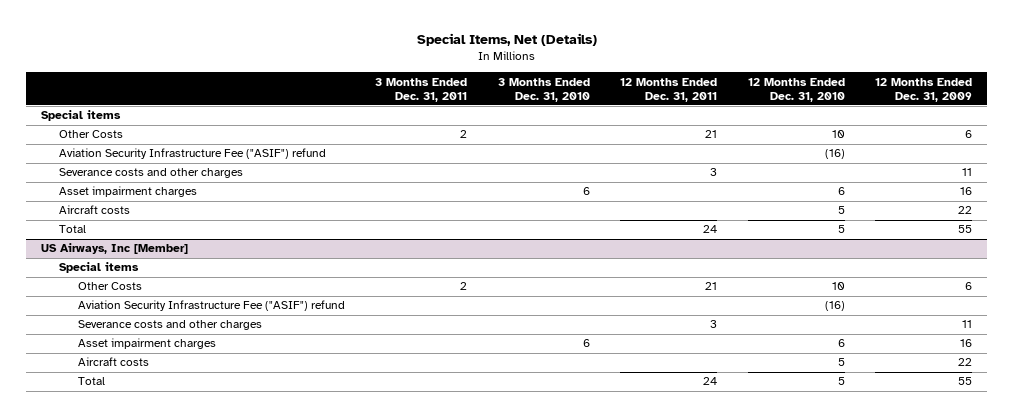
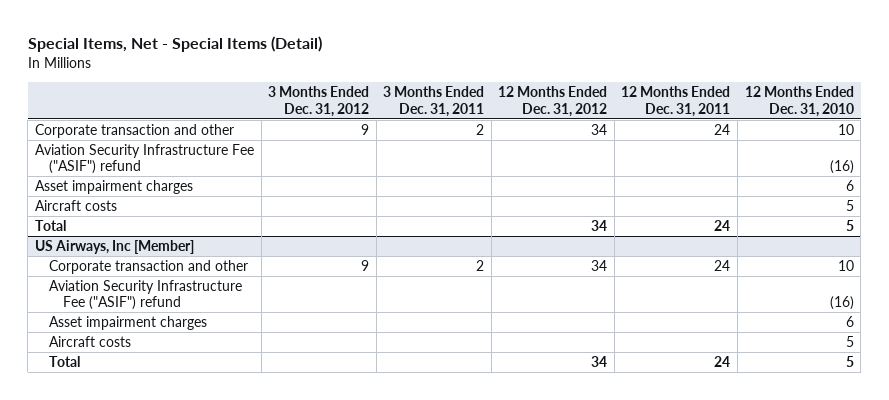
[416,33,597,47] Special Items, Net (Details) -> [27,36,322,53] Special Items, Net - Special Items (Detail)
[497,77,590,102] 3 Months Ended Dec. 31, 2010 -> none
[874,77,972,102] 12 Months Ended Dec. 31, 2009 -> none
none -> [268,86,370,117] 3 Months Ended Dec. 31, 2012
none -> [498,86,608,117] 12 Months Ended Dec. 31, 2012
[41,110,122,122] Special items -> none
[59,130,124,139] Other Costs -> [34,123,234,138] Corporate transaction and other
[705,130,718,139] 21 -> [714,123,731,135] 24
[59,168,244,179] Severance costs and other charges -> none
[59,262,140,274] Special items -> none
[77,282,142,291] Other Costs -> [48,259,248,274] Corporate transaction and other
[705,282,718,291] 21 -> [714,259,731,271] 24
[77,320,262,331] Severance costs and other charges -> none

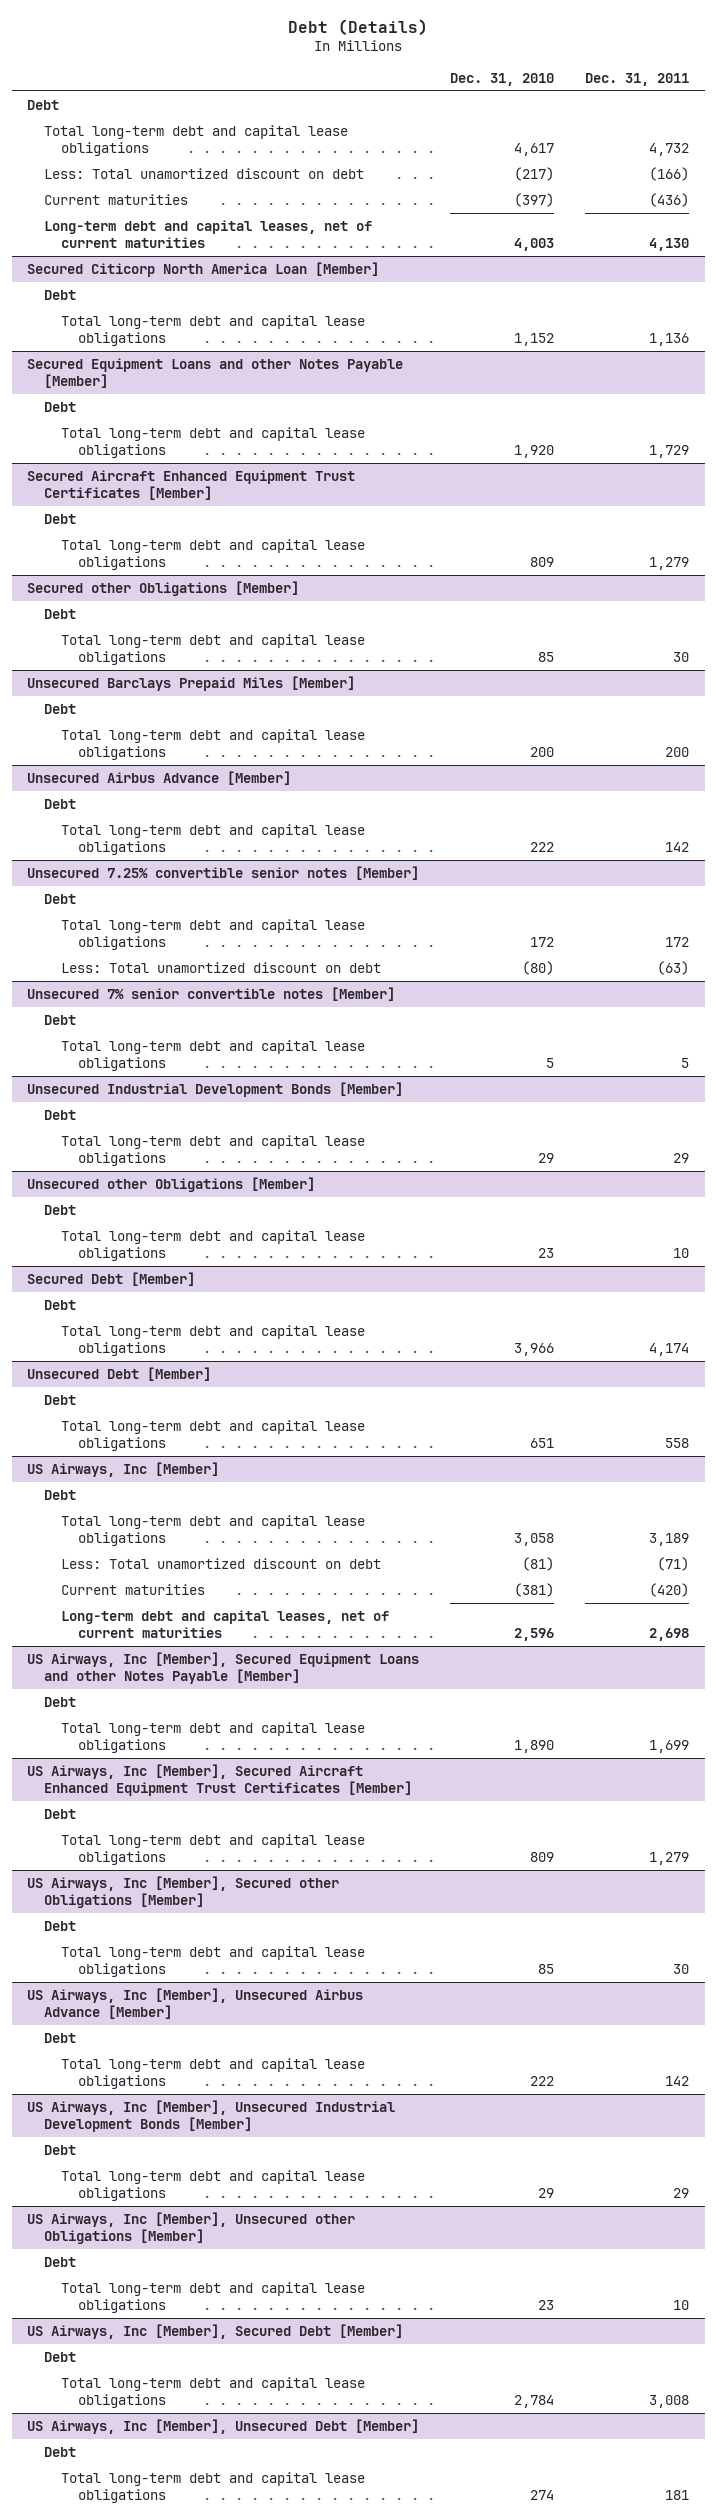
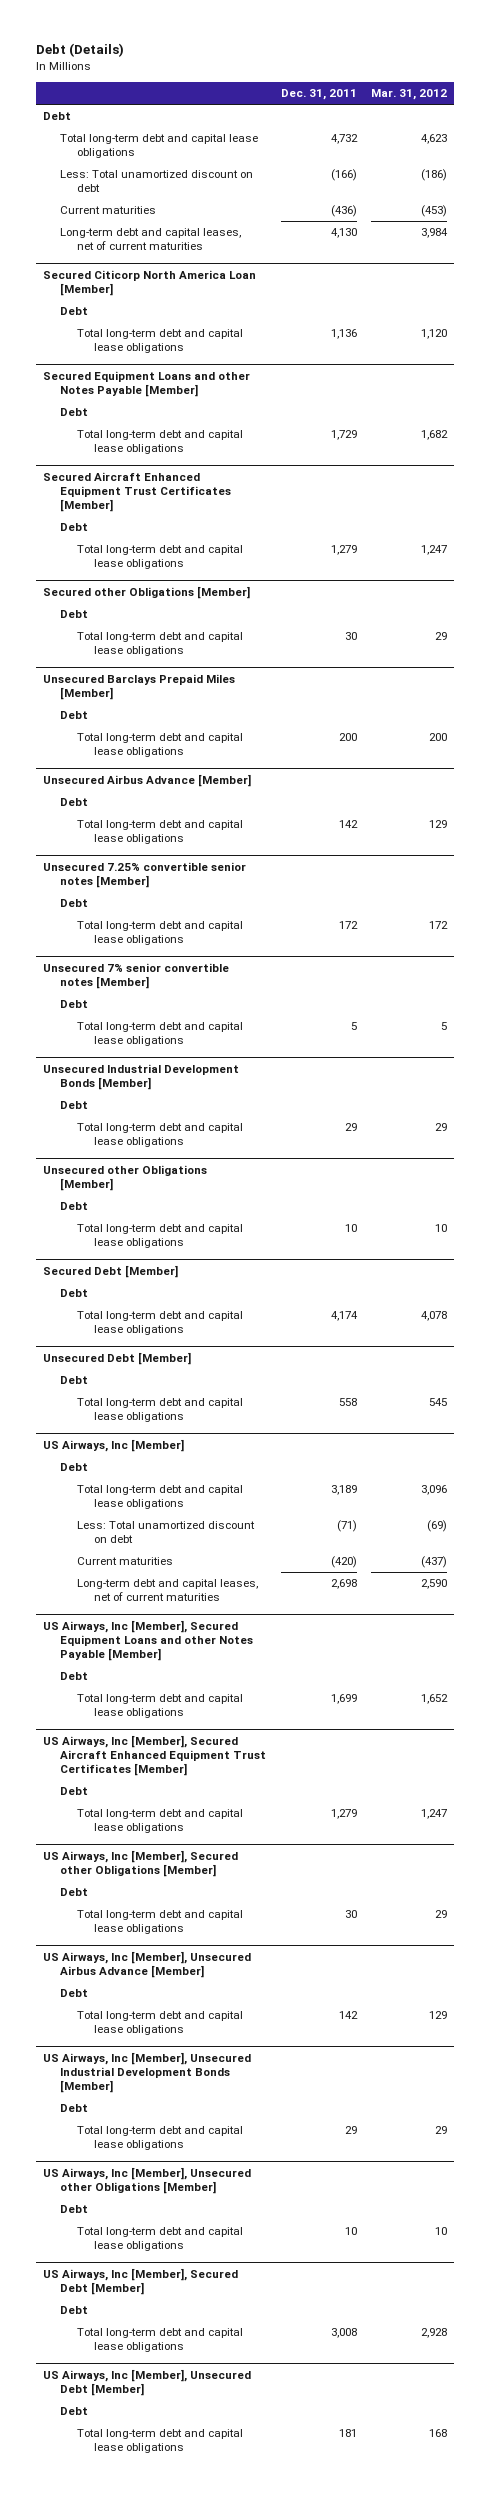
[450,72,555,86] Dec. 31, 2010 -> none
none -> [371,89,448,101] Mar. 31, 2012
[60,962,381,974] Less: Total unamortized discount on debt -> none

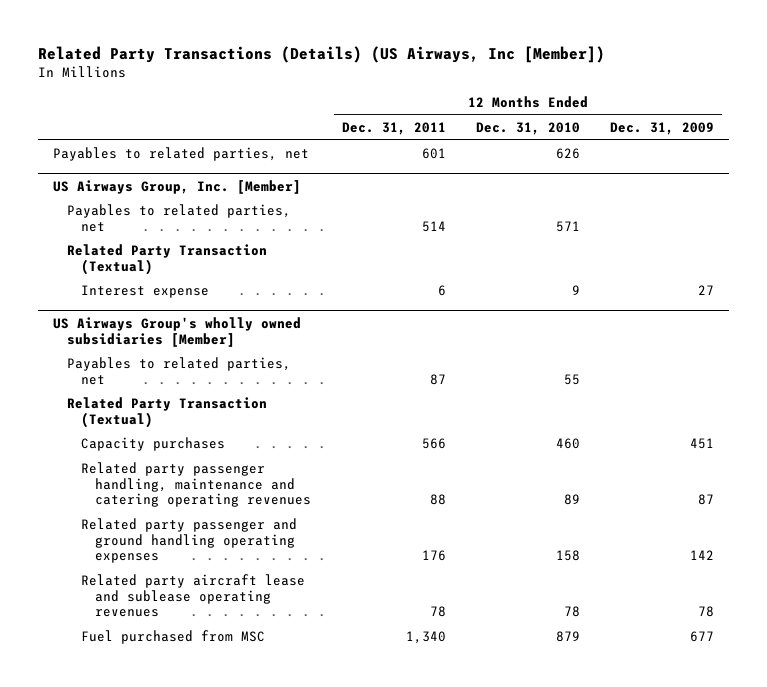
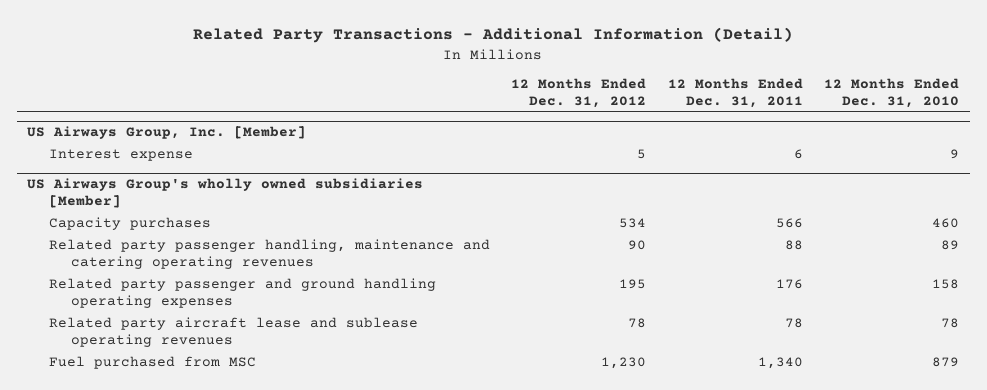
[38,45,606,63] Related Party Transactions (Details) (US Airways, Inc [Member]) -> [193,27,794,44] Related Party Transactions - Additional Information (Detail)
[610,121,715,135] Dec. 31, 2009 -> none
none -> [511,78,647,109] 12 Months Ended Dec. 31, 2012
[53,146,310,161] Payables to related parties, net -> none
[67,203,292,232] Payables to related parties, net -> none
[67,243,268,275] Related Party Transaction (Textual) -> none
[67,356,292,385] Payables to related parties, net -> none
[67,396,268,428] Related Party Transaction (Textual) -> none

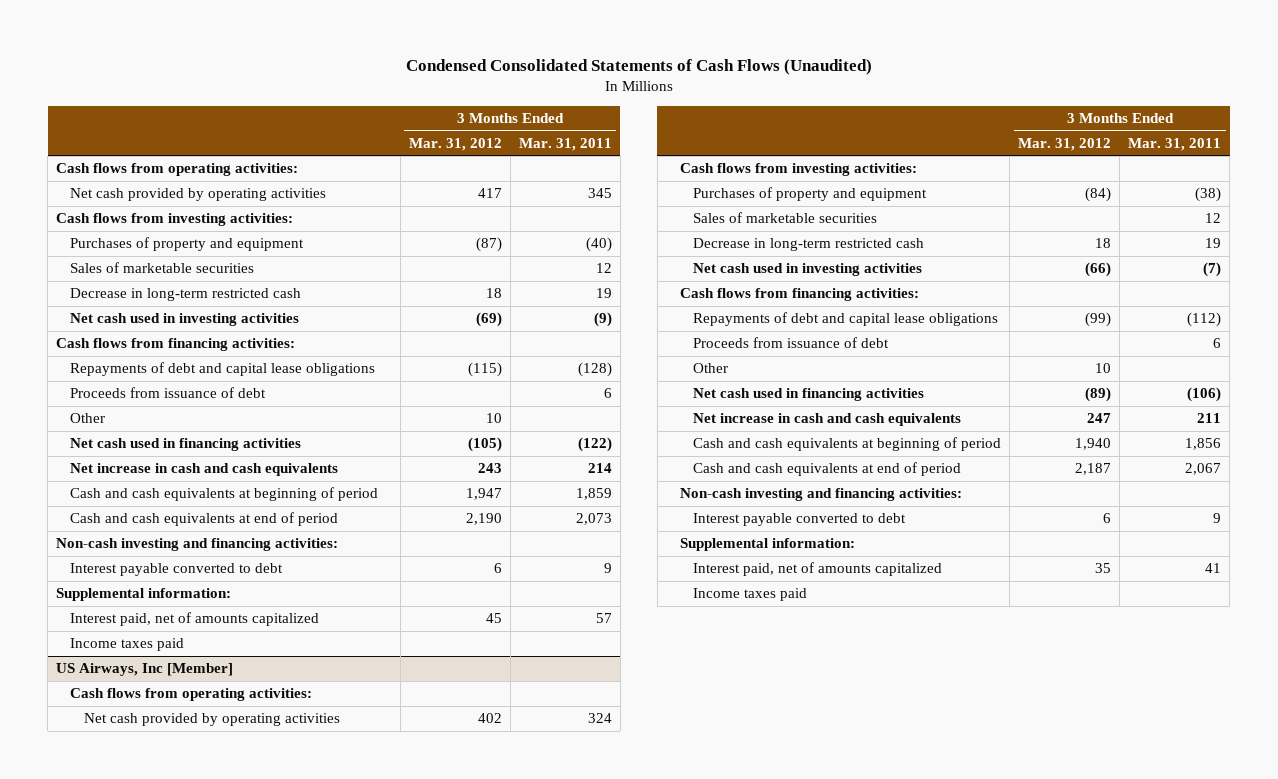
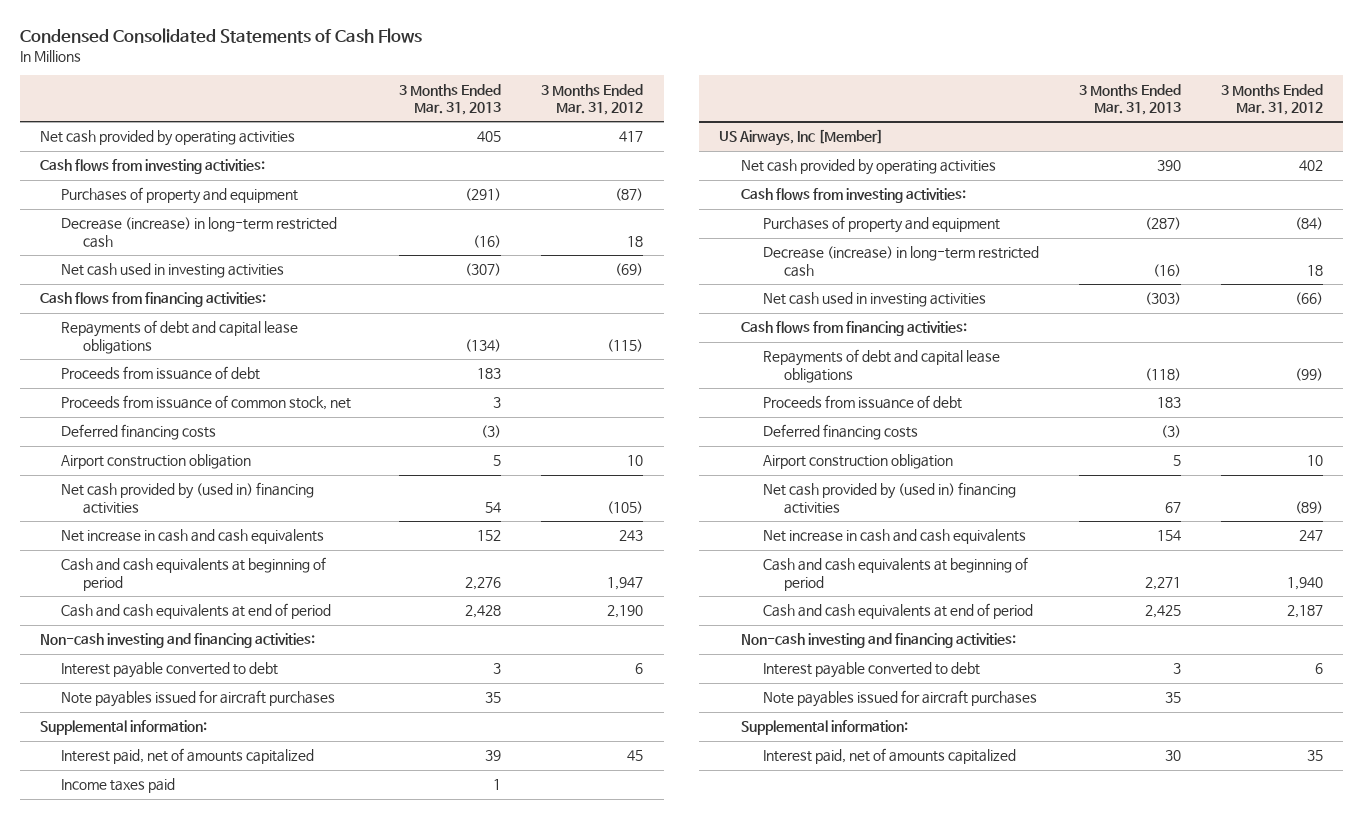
[405,58,872,75] Condensed Consolidated Statements of Cash Flows (Unaudited) -> [19,27,422,43] Condensed Consolidated Statements of Cash Flows
[518,137,612,151] Mar. 31, 2011 -> none
none -> [399,83,502,116] 3 Months Ended Mar. 31, 2013
[56,163,299,177] Cash flows from operating activities: -> none
[70,262,255,274] Sales of marketable securities -> none
[70,288,302,302] Decrease in long-term restricted cash -> [61,217,338,248] Decrease (increase) in long-term restricted cash
none -> [61,395,352,411] Proceeds from issuance of common stock, net
none -> [61,424,217,441] Deferred financing costs
[70,413,106,424] Other -> [61,454,252,470] Airport construction obligation
[70,438,302,452] Net cash used in financing activities -> [61,482,315,514] Net cash provided by (used in) financing activities
none -> [61,690,336,708] Note payables issued for aircraft purchases
[70,688,313,702] Cash flows from operating activities: -> none
[693,212,878,224] Sales of marketable securities -> none
[693,238,925,252] Decrease in long-term restricted cash -> [762,246,1039,277] Decrease (increase) in long-term restricted cash
none -> [762,424,918,441] Deferred financing costs
[693,363,729,374] Other -> [762,454,953,470] Airport construction obligation
[693,388,925,402] Net cash used in financing activities -> [762,482,1016,514] Net cash provided by (used in) financing activities
none -> [762,690,1037,708] Note payables issued for aircraft purchases
[693,588,808,602] Income taxes paid -> none

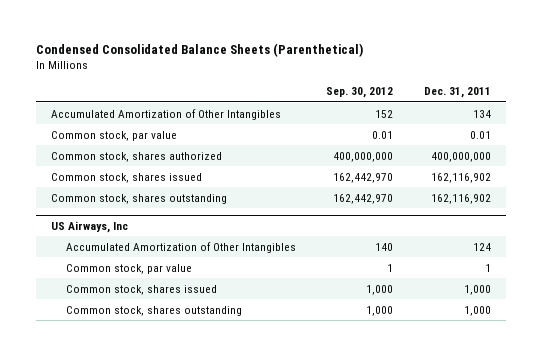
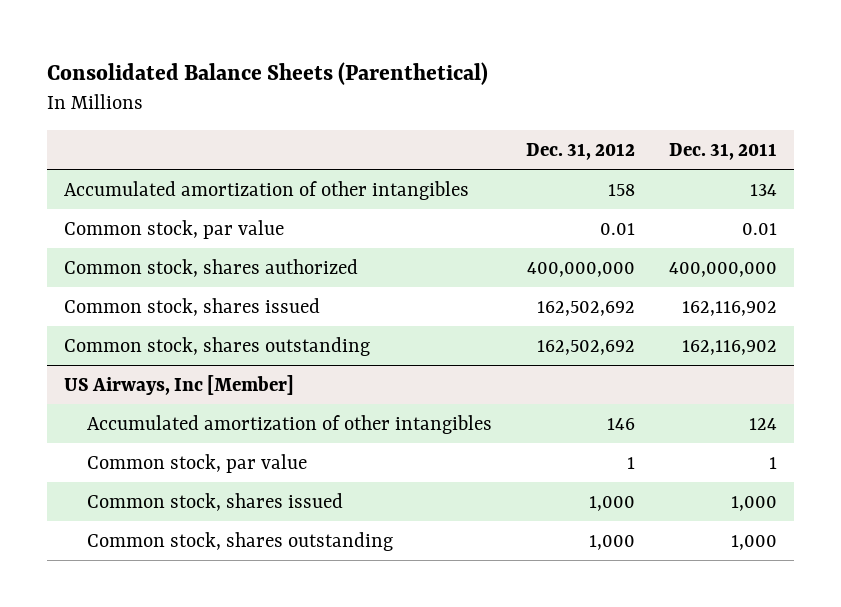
[36,42,364,57] Condensed Consolidated Balance Sheets (Parenthetical) -> [46,62,488,86] Consolidated Balance Sheets (Parenthetical)
[326,87,394,99] Sep. 30, 2012 -> none
none -> [526,142,636,160] Dec. 31, 2012
[51,108,282,120] Accumulated Amortization of Other Intangibles -> [63,180,469,200] Accumulated amortization of other intangibles
[51,220,129,233] US Airways, Inc -> [63,374,294,395] US Airways, Inc [Member]
[66,241,297,253] Accumulated Amortization of Other Intangibles -> [87,414,493,434] Accumulated amortization of other intangibles

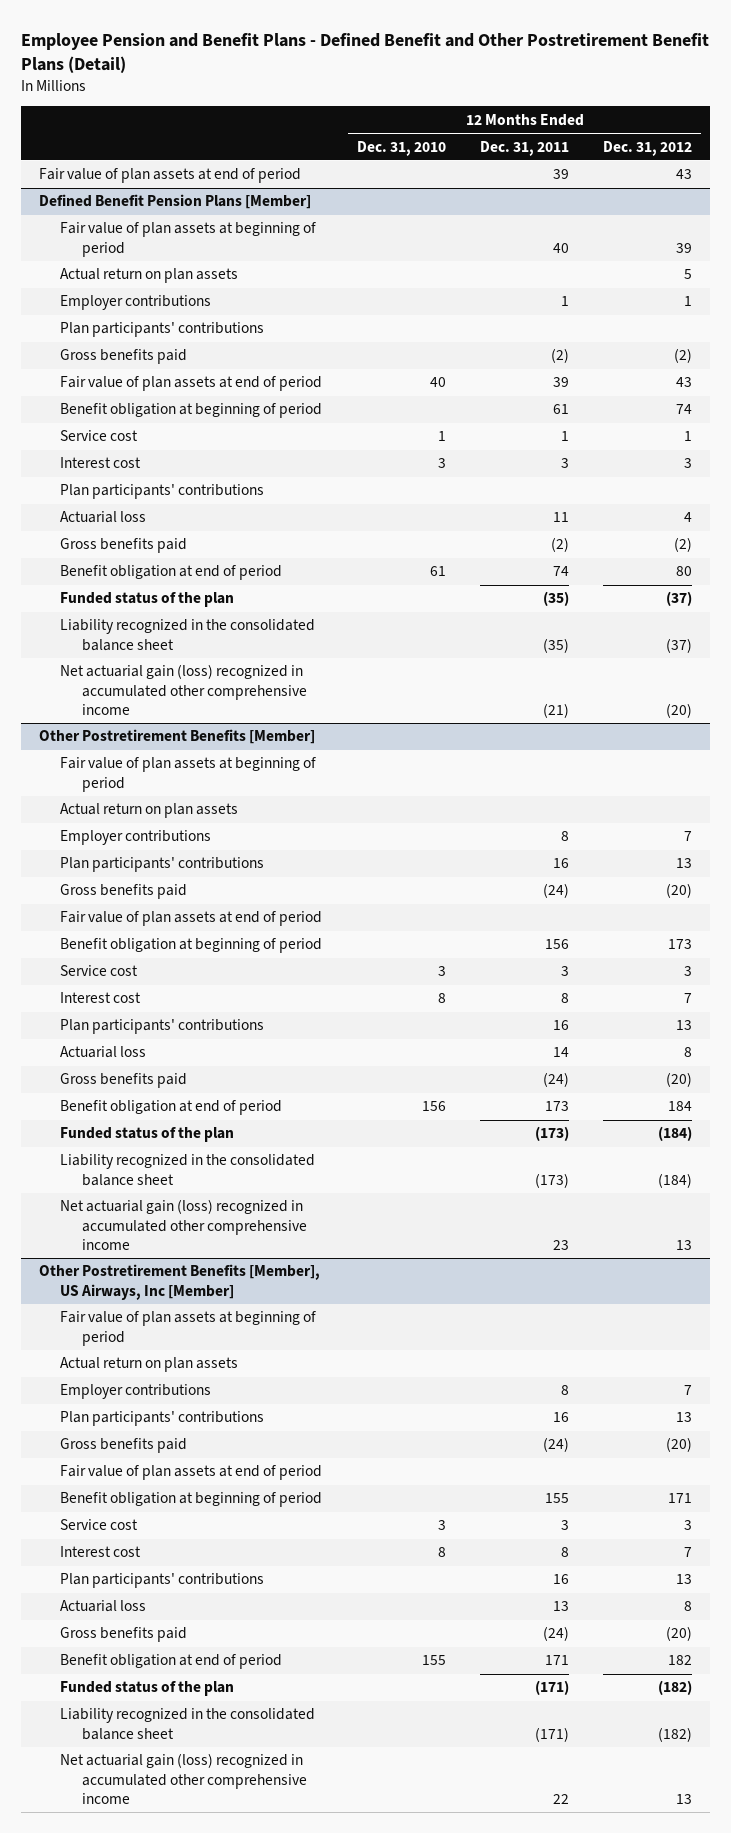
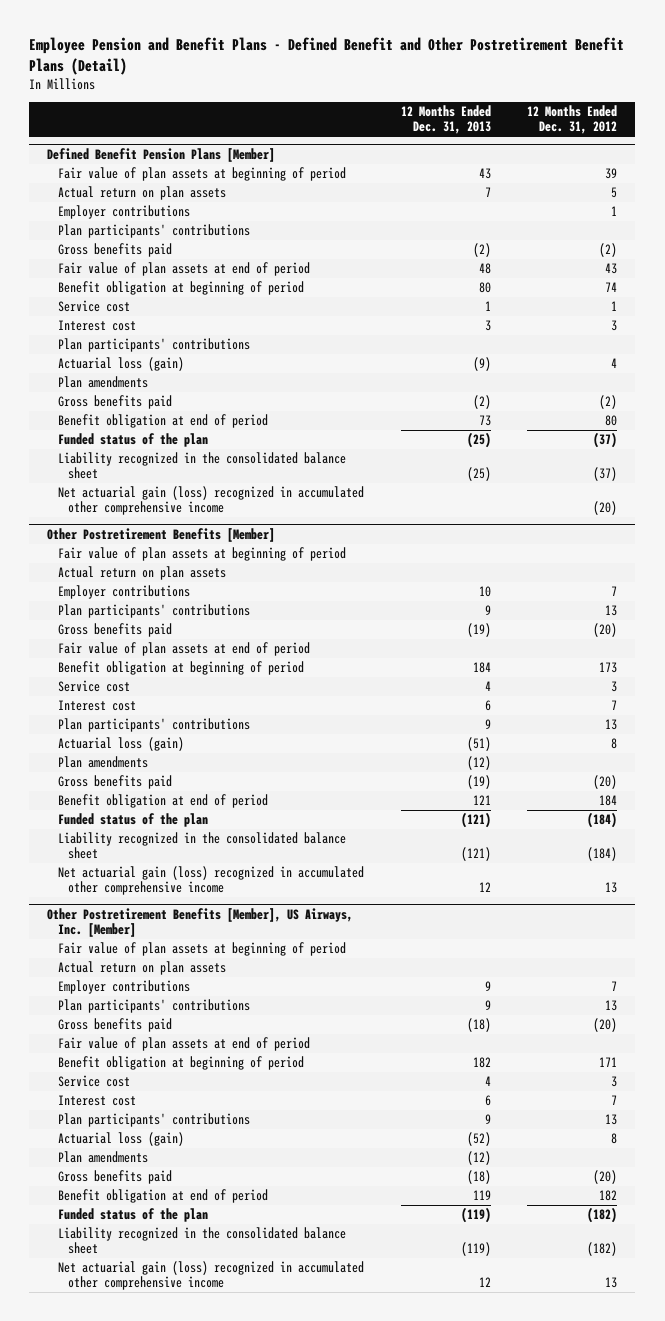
[356,140,446,156] Dec. 31, 2010 -> none
[480,140,570,156] Dec. 31, 2011 -> none
none -> [400,105,491,135] 12 Months Ended Dec. 31, 2013
[38,168,301,184] Fair value of plan assets at end of period -> none
[60,511,147,524] Actuarial loss -> [57,357,184,372] Actuarial loss (gain)
none -> [57,376,148,389] Plan amendments
[60,1046,147,1059] Actuarial loss -> [57,737,184,752] Actuarial loss (gain)
none -> [57,756,148,769] Plan amendments
[38,1264,320,1300] Other Postretirement Benefits [Member], US Airways, Inc [Member] -> [47,907,354,938] Other Postretirement Benefits [Member], US Airways, Inc. [Member]
[60,1600,147,1613] Actuarial loss -> [57,1132,184,1147] Actuarial loss (gain)
none -> [57,1151,148,1164] Plan amendments

